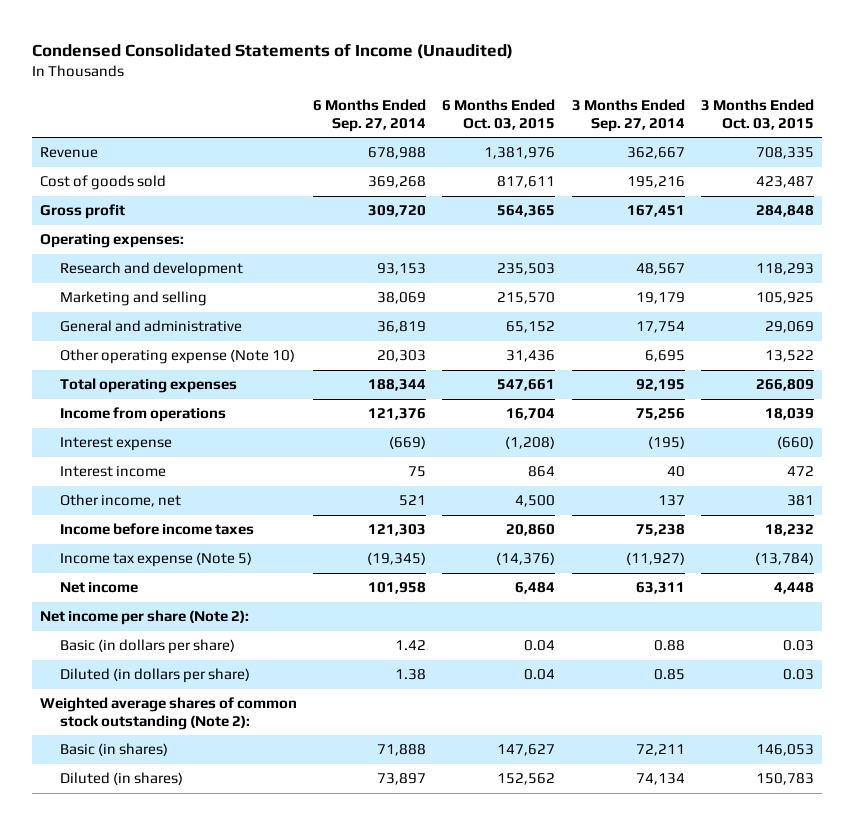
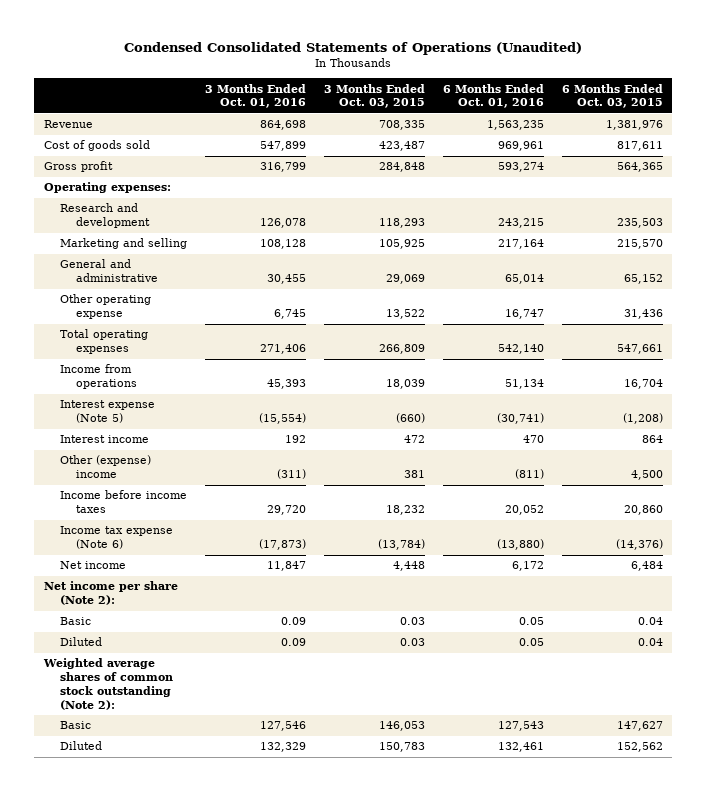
[32,42,514,59] Condensed Consolidated Statements of Income (Unaudited) -> [124,41,583,55] Condensed Consolidated Statements of Operations (Unaudited)
[313,99,427,132] 6 Months Ended Sep. 27, 2014 -> none
[571,99,685,132] 3 Months Ended Sep. 27, 2014 -> none
none -> [204,83,306,109] 3 Months Ended Oct. 01, 2016
none -> [443,83,545,109] 6 Months Ended Oct. 01, 2016
[59,349,295,365] Other operating expense (Note 10) -> [59,294,151,320] Other operating expense
[59,437,172,452] Interest expense -> [59,400,155,424] Interest expense (Note 5)
[59,494,181,508] Other income, net -> [59,455,151,479] Other (expense) income
[59,552,252,568] Income tax expense (Note 5) -> [59,526,173,550] Income tax expense (Note 6)
[59,639,235,655] Basic (in dollars per share) -> [59,617,91,626] Basic
[59,668,250,684] Diluted (in dollars per share) -> [59,637,102,647] Diluted
[59,743,168,757] Basic (in shares) -> [59,721,91,730] Basic
[59,772,183,786] Diluted (in shares) -> [59,741,102,751] Diluted

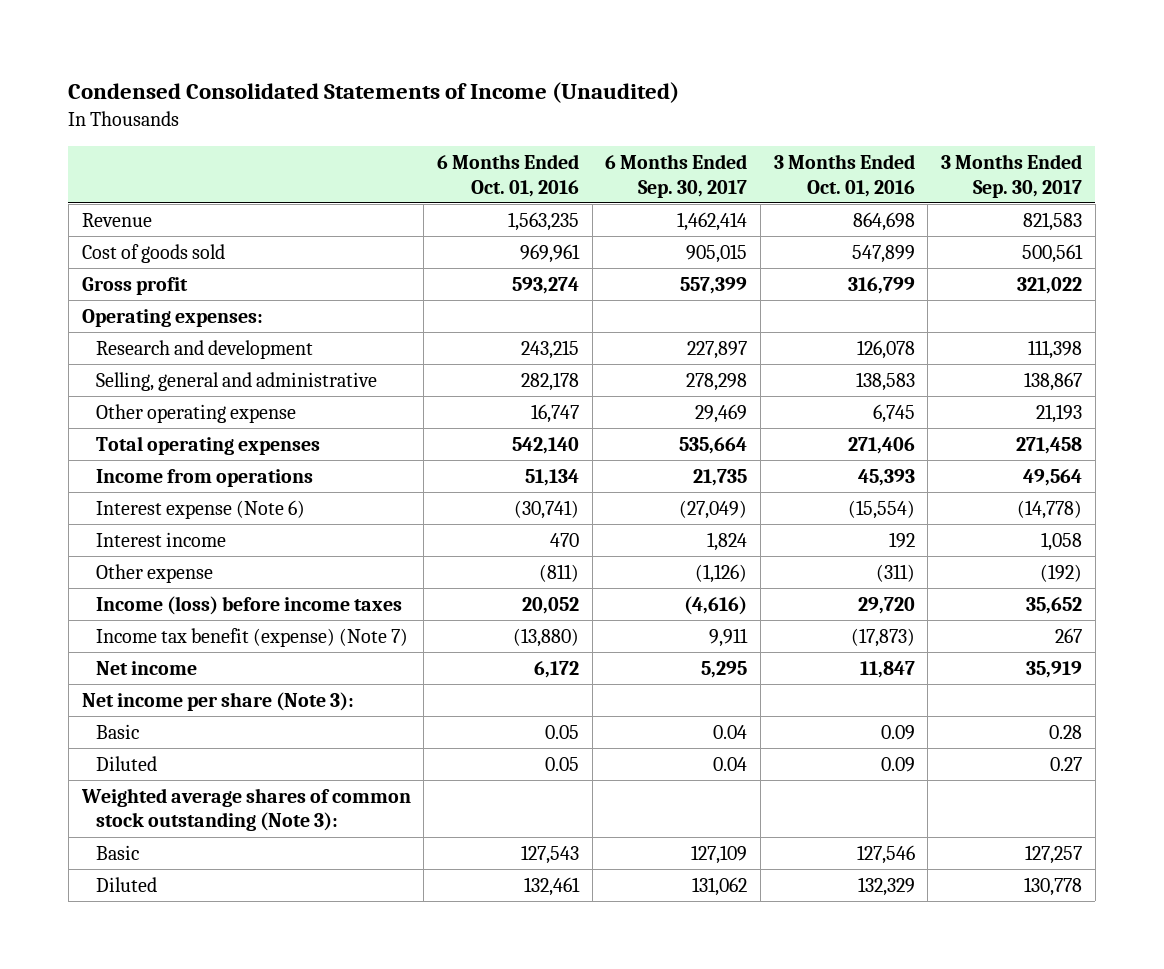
[124,41,583,55] Condensed Consolidated Statements of Operations (Unaudited) -> [68,82,680,104] Condensed Consolidated Statements of Income (Unaudited)
[323,83,425,109] 3 Months Ended Oct. 03, 2015 -> none
[562,83,664,109] 6 Months Ended Oct. 03, 2015 -> none
none -> [605,153,748,198] 6 Months Ended Sep. 30, 2017
none -> [940,153,1082,198] 3 Months Ended Sep. 30, 2017
[59,238,187,250] Marketing and selling -> none
[59,259,159,283] General and administrative -> [95,371,377,391] Selling, general and administrative
[266,274,306,285] 30,455 -> [855,371,915,391] 138,583
[505,274,545,285] 65,014 -> [520,371,579,391] 282,178
[59,400,155,424] Interest expense (Note 5) -> [95,499,305,519] Interest expense (Note 6)
[59,455,151,479] Other (expense) income -> [95,563,213,583] Other expense
[59,490,187,514] Income before income taxes -> [95,595,402,615] Income (loss) before income taxes
[59,526,173,550] Income tax expense (Note 6) -> [95,627,408,647] Income tax benefit (expense) (Note 7)
[43,581,178,606] Net income per share (Note 2): -> [81,691,354,711] Net income per share (Note 3):
[42,658,173,711] Weighted average shares of common stock outstanding (Note 2): -> [80,787,411,832] Weighted average shares of common stock outstanding (Note 3):

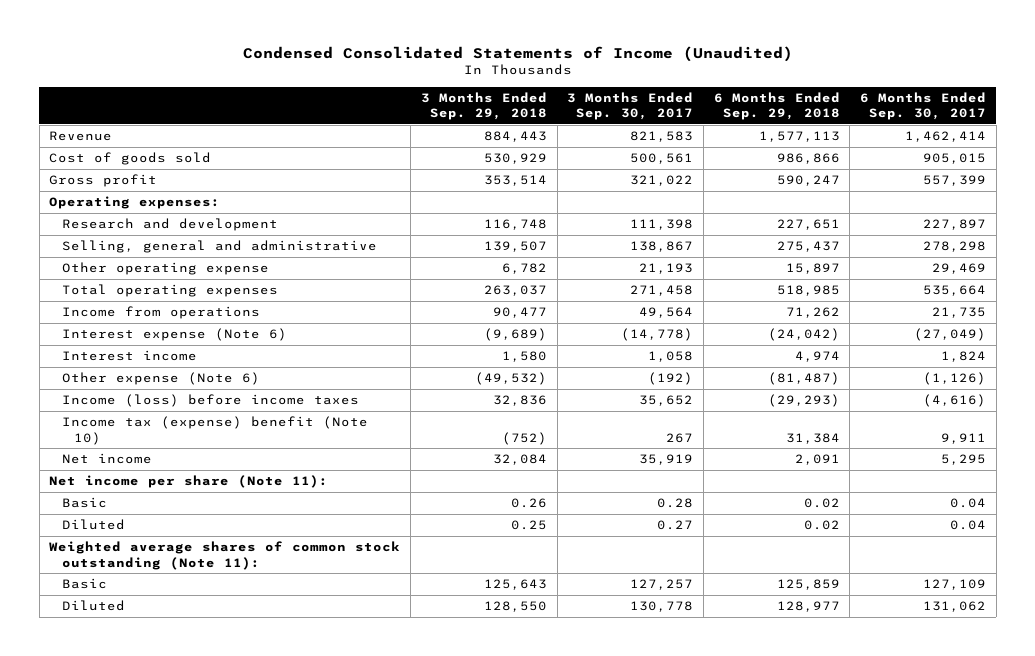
[436,153,579,197] 6 Months Ended Oct. 01, 2016 -> none
[773,153,915,197] 3 Months Ended Oct. 01, 2016 -> none
none -> [420,91,547,121] 3 Months Ended Sep. 29, 2018
none -> [713,91,840,121] 6 Months Ended Sep. 29, 2018
[95,563,213,583] Other expense -> [61,372,260,386] Other expense (Note 6)
[95,627,408,647] Income tax benefit (expense) (Note 7) -> [61,416,368,445] Income tax (expense) benefit (Note 10)
[81,691,354,711] Net income per share (Note 3): -> [49,475,329,489] Net income per share (Note 11):
[80,787,411,832] Weighted average shares of common stock outstanding (Note 3): -> [49,541,401,570] Weighted average shares of common stock outstanding (Note 11):

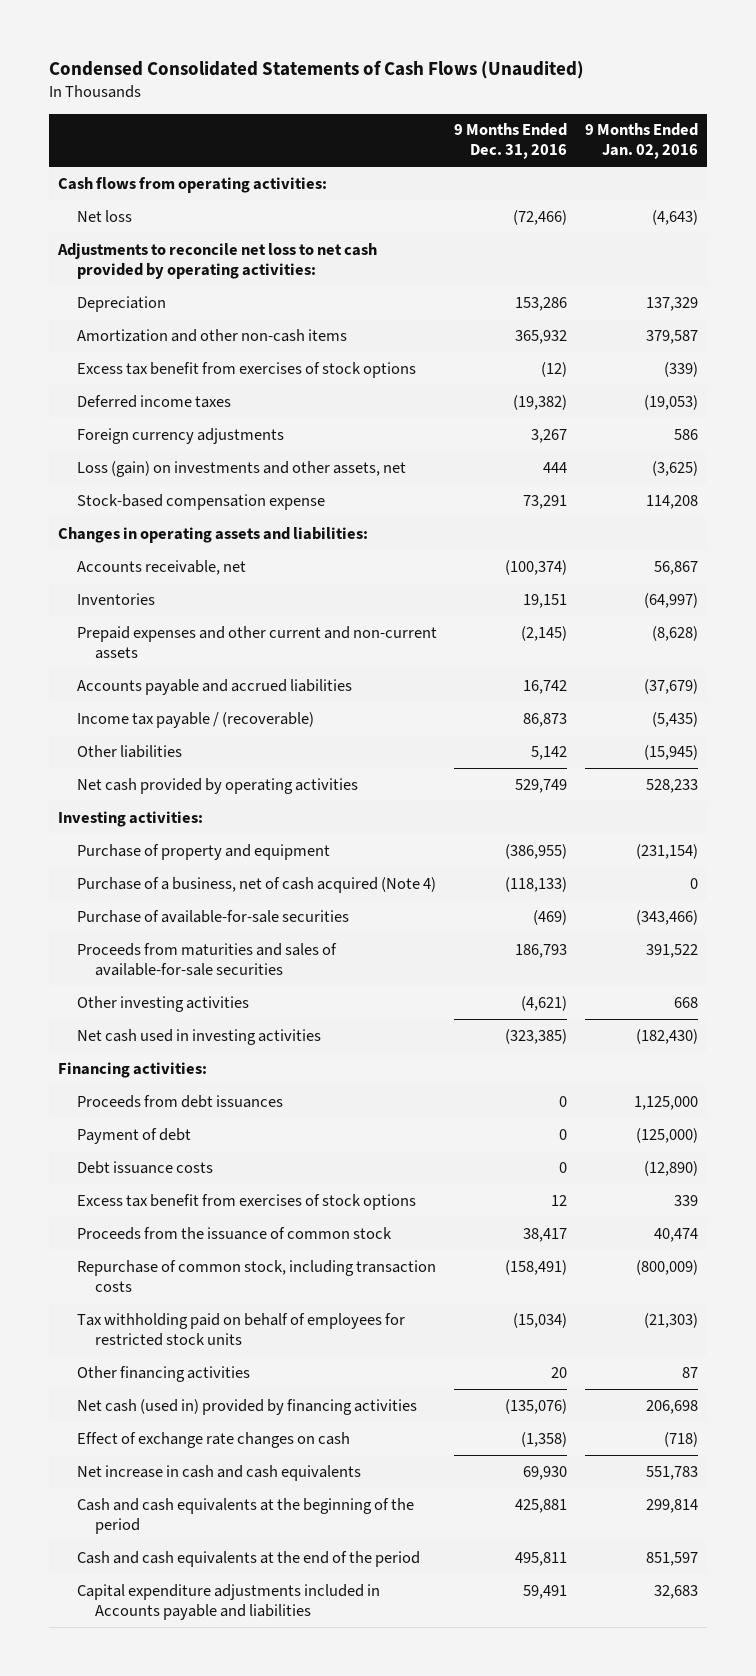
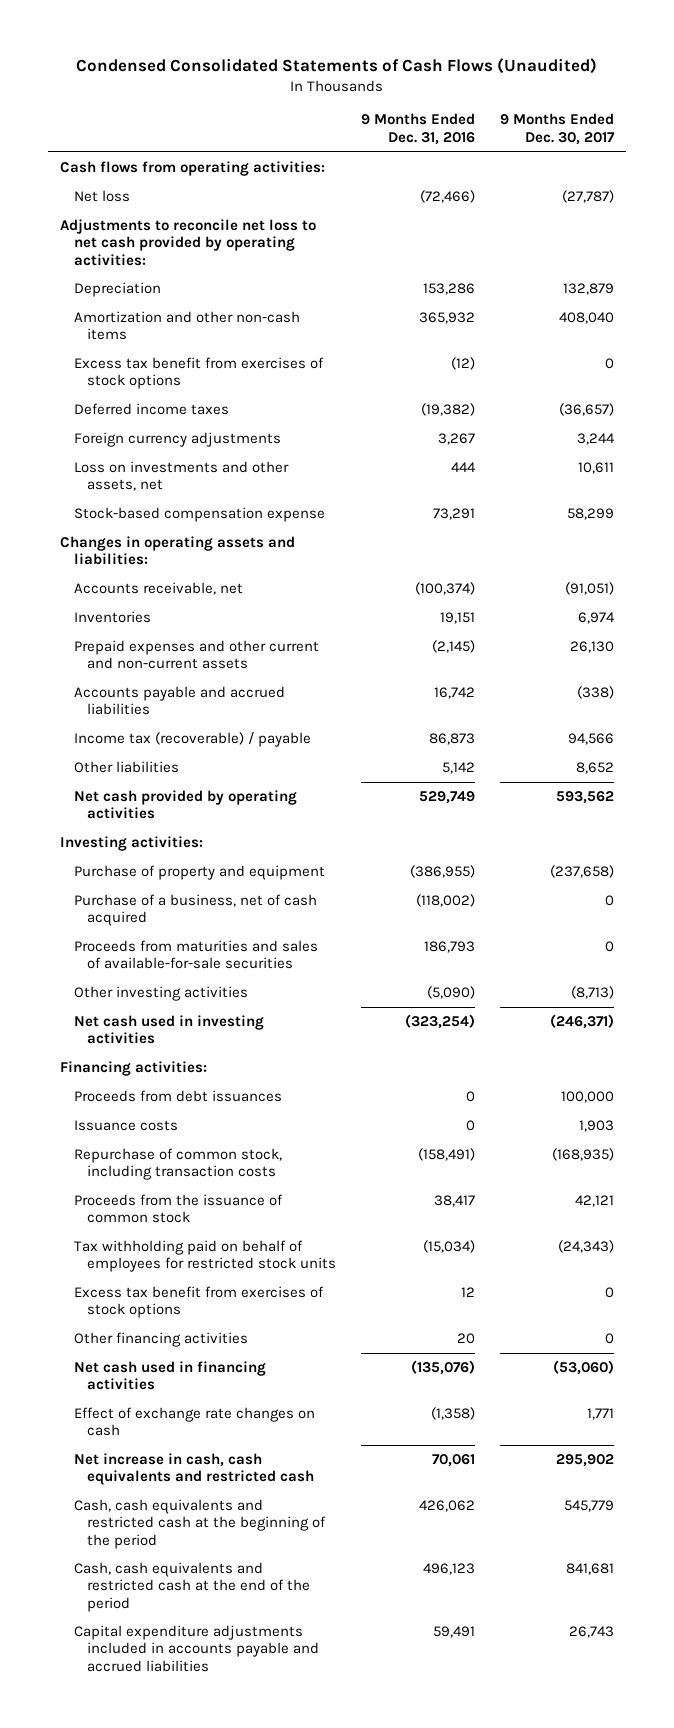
[584,123,698,160] 9 Months Ended Jan. 02, 2016 -> none
none -> [500,113,616,145] 9 Months Ended Dec. 30, 2017
[76,460,406,477] Loss (gain) on investments and other assets, net -> [73,461,289,492] Loss on investments and other assets, net
[76,711,314,728] Income tax payable / (recoverable) -> [73,732,311,748] Income tax (recoverable) / payable
[76,909,349,923] Purchase of available-for-sale securities -> none
[76,876,436,893] Purchase of a business, net of cash acquired (Note 4) -> [73,894,317,927] Purchase of a business, net of cash acquired
[505,876,568,892] (118,133) -> [416,894,476,908] (118,002)
[521,995,568,1011] (4,621) -> [427,986,476,1000] (5,090)
[505,1028,568,1044] (323,385) -> [405,1014,476,1030] (323,254)
[76,1127,191,1144] Payment of debt -> none
[76,1160,213,1174] Debt issuance costs -> [73,1120,178,1132] Issuance costs
[76,1226,392,1240] Proceeds from the issuance of common stock -> [73,1194,283,1224] Proceeds from the issuance of common stock
[76,1193,416,1210] Excess tax benefit from exercises of stock options -> [73,1286,324,1319] Excess tax benefit from exercises of stock options
[76,1398,417,1415] Net cash (used in) provided by financing activities -> [73,1361,266,1391] Net cash used in financing activities
[76,1464,361,1481] Net increase in cash and cash equivalents -> [73,1453,315,1486] Net increase in cash, cash equivalents and restricted cash
[523,1465,568,1480] 69,930 -> [432,1454,476,1468] 70,061
[76,1497,414,1534] Cash and cash equivalents at the beginning of the period -> [73,1499,327,1549] Cash, cash equivalents and restricted cash at the beginning of the period
[515,1498,568,1513] 425,881 -> [419,1500,476,1513] 426,062
[76,1550,420,1567] Cash and cash equivalents at the end of the period -> [73,1562,311,1612] Cash, cash equivalents and restricted cash at the end of the period
[515,1551,568,1566] 495,811 -> [423,1563,476,1576] 496,123
[76,1583,380,1620] Capital expenditure adjustments included in Accounts payable and liabilities -> [73,1625,320,1672] Capital expenditure adjustments included in accounts payable and accrued liabilities

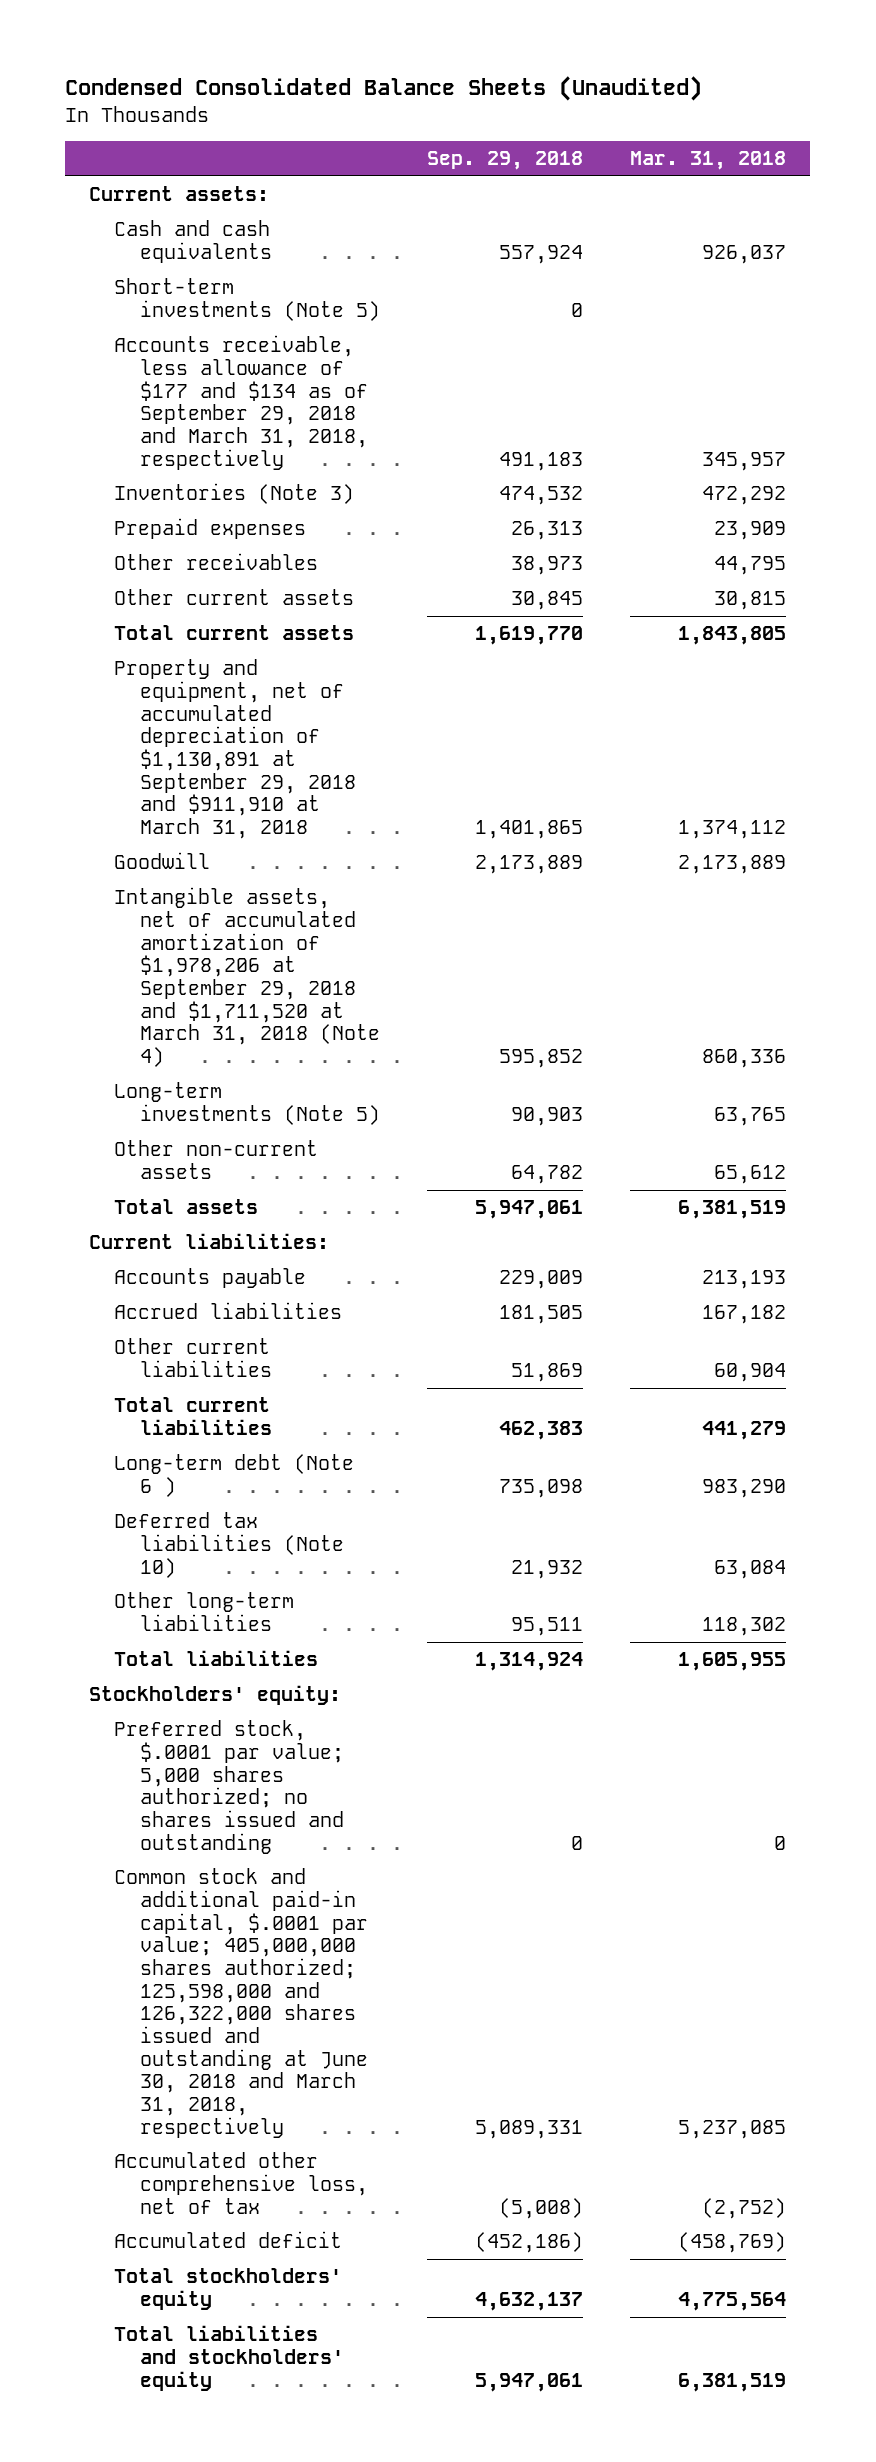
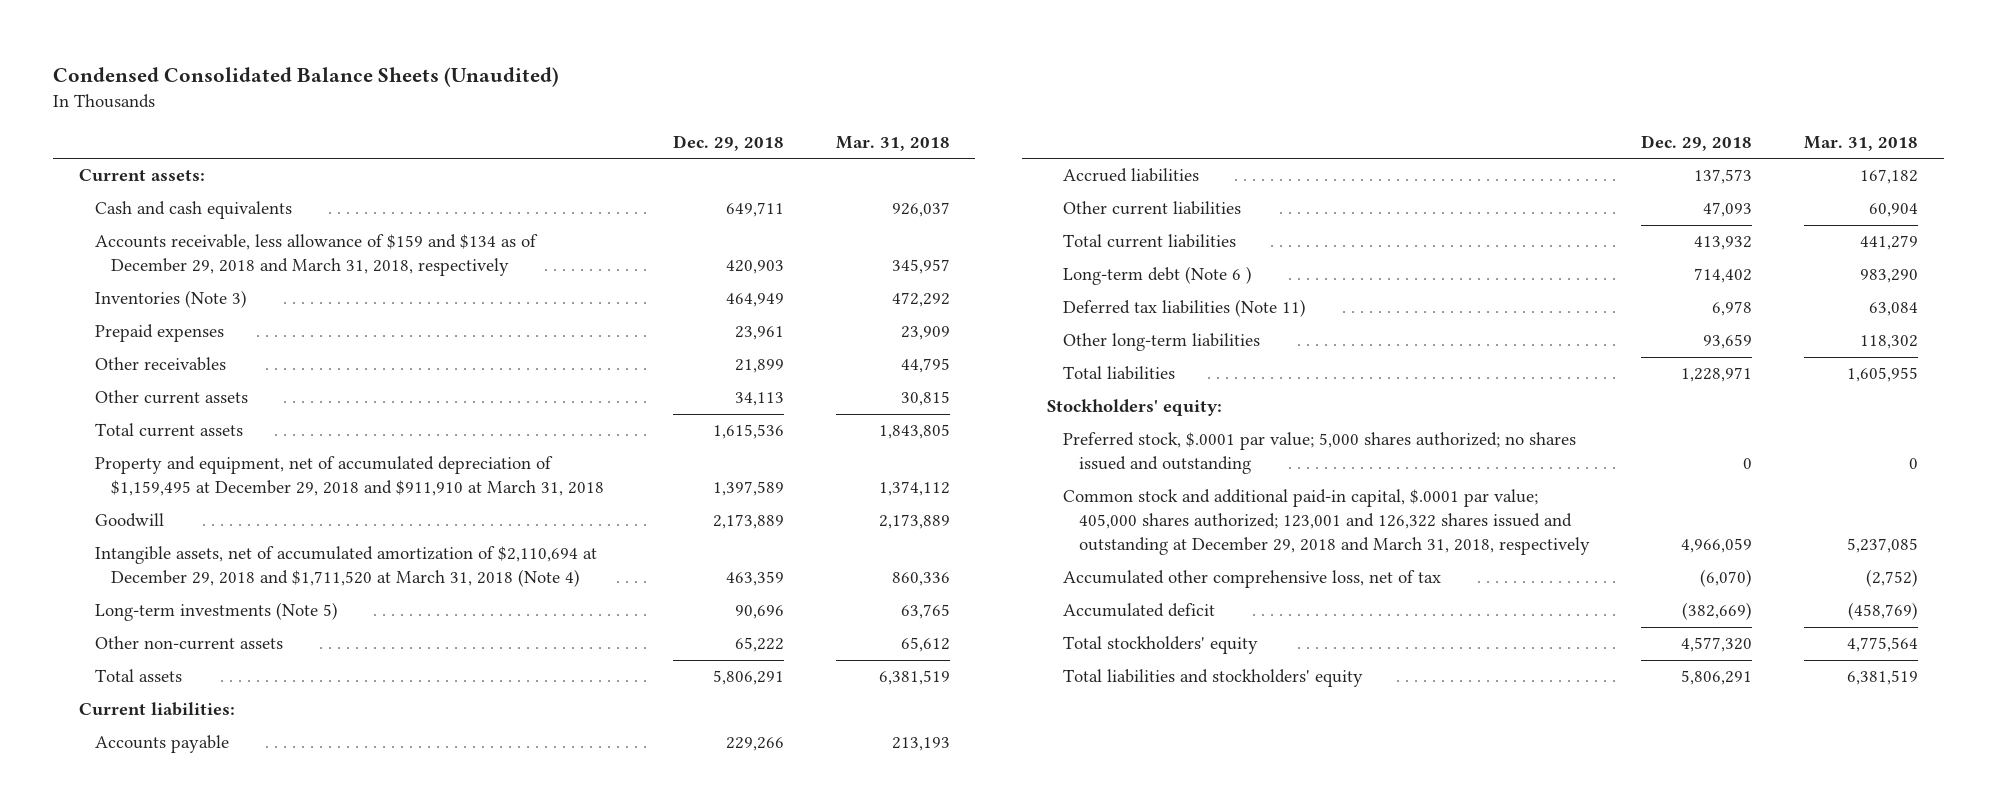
[427,151,584,171] Sep. 29, 2018 -> none
none -> [673,134,785,151] Dec. 29, 2018
[114,278,380,321] Short-term investments (Note 5) -> none
[114,335,368,470] Accounts receivable, less allowance of $177 and $134 as of September 29, 2018 and March 31, 2018, respectively -> [94,234,538,277] Accounts receivable, less allowance of $159 and $134 as of December 29, 2018 and March 31, 2018, respectively
[114,659,356,839] Property and equipment, net of accumulated depreciation of $1,130,891 at September 29, 2018 and $911,910 at March 31, 2018 -> [94,456,604,497] Property and equipment, net of accumulated depreciation of $1,159,495 at December 29, 2018 and $911,910 at March 31, 2018
[114,887,380,1067] Intangible assets, net of accumulated amortization of $1,978,206 at September 29, 2018 and $1,711,520 at March 31, 2018 (Note 4) -> [94,546,597,588] Intangible assets, net of accumulated amortization of $2,110,694 at December 29, 2018 and $1,711,520 at March 31, 2018 (Note 4)
[114,1512,344,1578] Deferred tax liabilities (Note 10) -> [1063,299,1307,318] Deferred tax liabilities (Note 11)
[114,1868,368,2138] Common stock and additional paid-in capital, $.0001 par value; 405,000,000 shares authorized; 125,598,000 and 126,322,000 shares issued and outstanding at June 30, 2018 and March 31, 2018, respectively -> [1063,489,1590,556] Common stock and additional paid-in capital, $.0001 par value; 405,000 shares authorized; 123,001 and 126,322 shares issued and outstanding at December 29, 2018 and March 31, 2018, respectively

